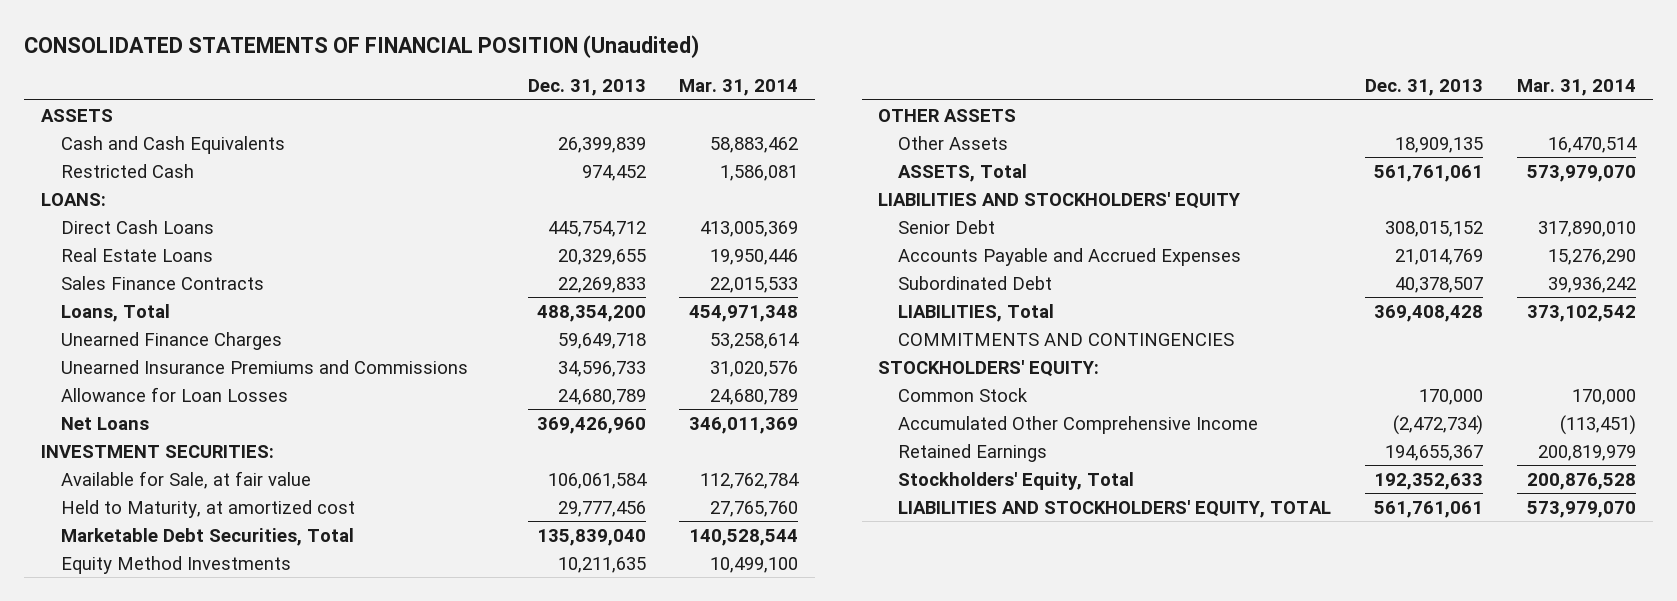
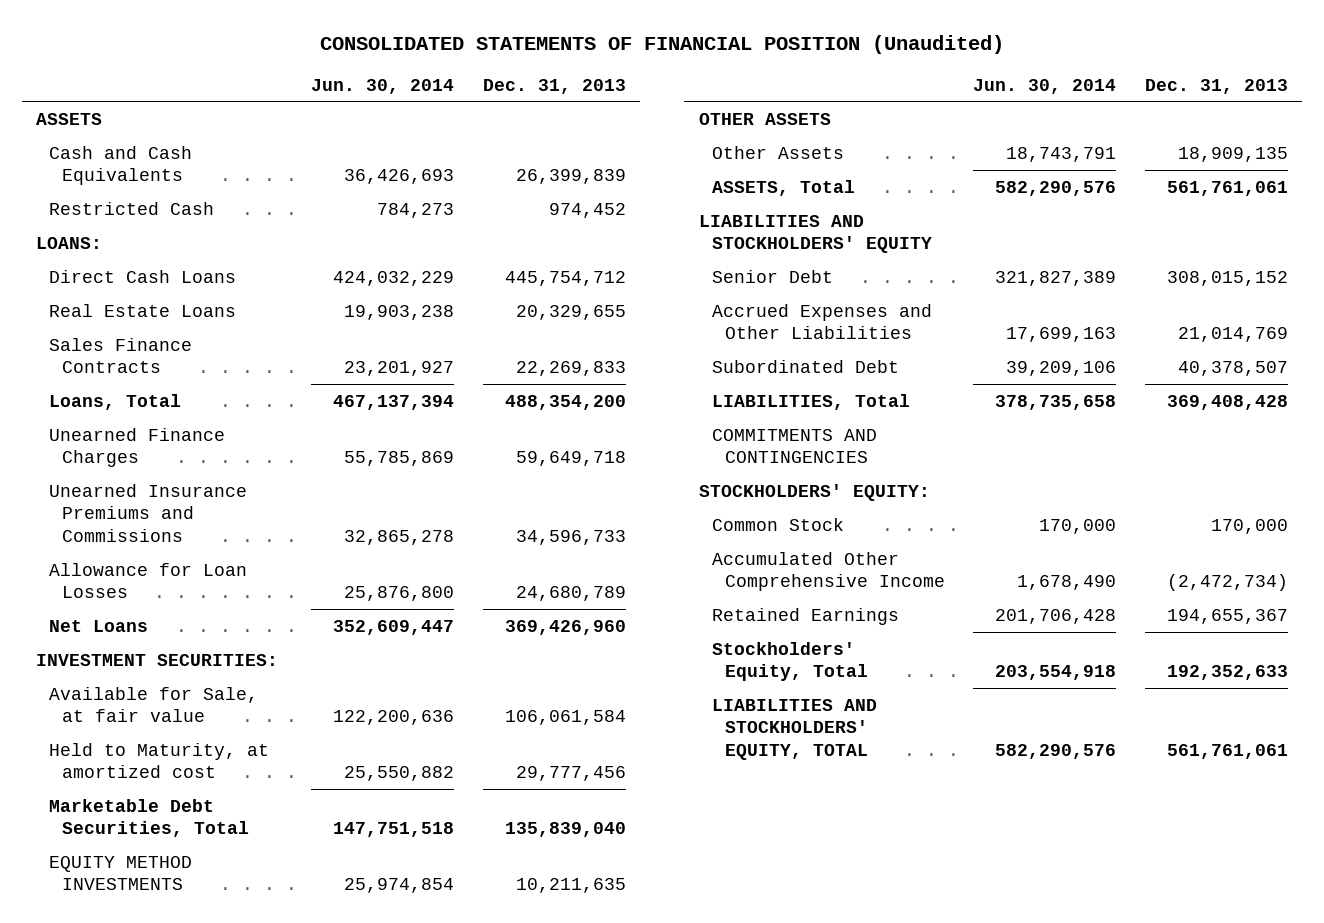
[679,79,799,97] Mar. 31, 2014 -> none
none -> [310,78,454,94] Jun. 30, 2014
[60,555,291,574] Equity Method Investments -> [49,855,193,891] EQUITY METHOD INVESTMENTS
[898,247,1242,266] Accounts Payable and Accrued Expenses -> [711,303,932,340] Accrued Expenses and Other Liabilities

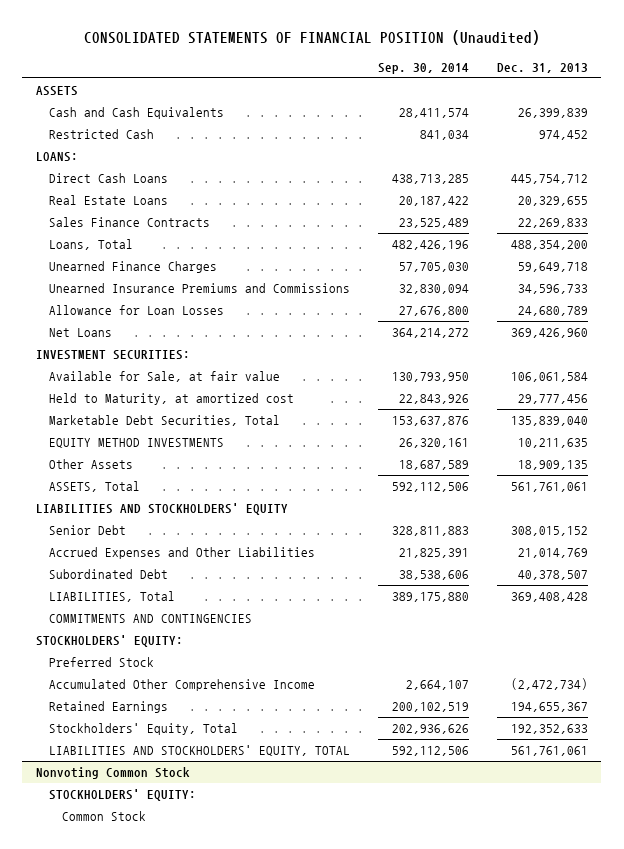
[310,78,454,94] Jun. 30, 2014 -> none
none -> [377,62,469,74] Sep. 30, 2014
[698,112,831,125] OTHER ASSETS -> none
[711,517,844,531] Common Stock -> none
none -> [49,657,155,668] Preferred Stock
none -> [36,767,191,780] Nonvoting Common Stock
none -> [49,789,197,802] STOCKHOLDERS' EQUITY:
none -> [62,811,147,822] Common Stock

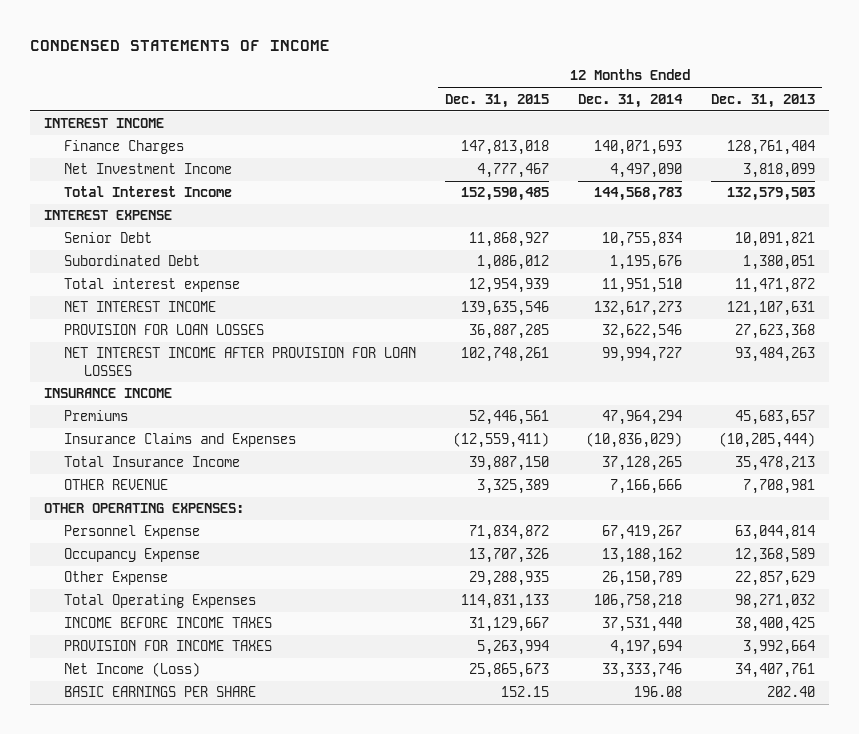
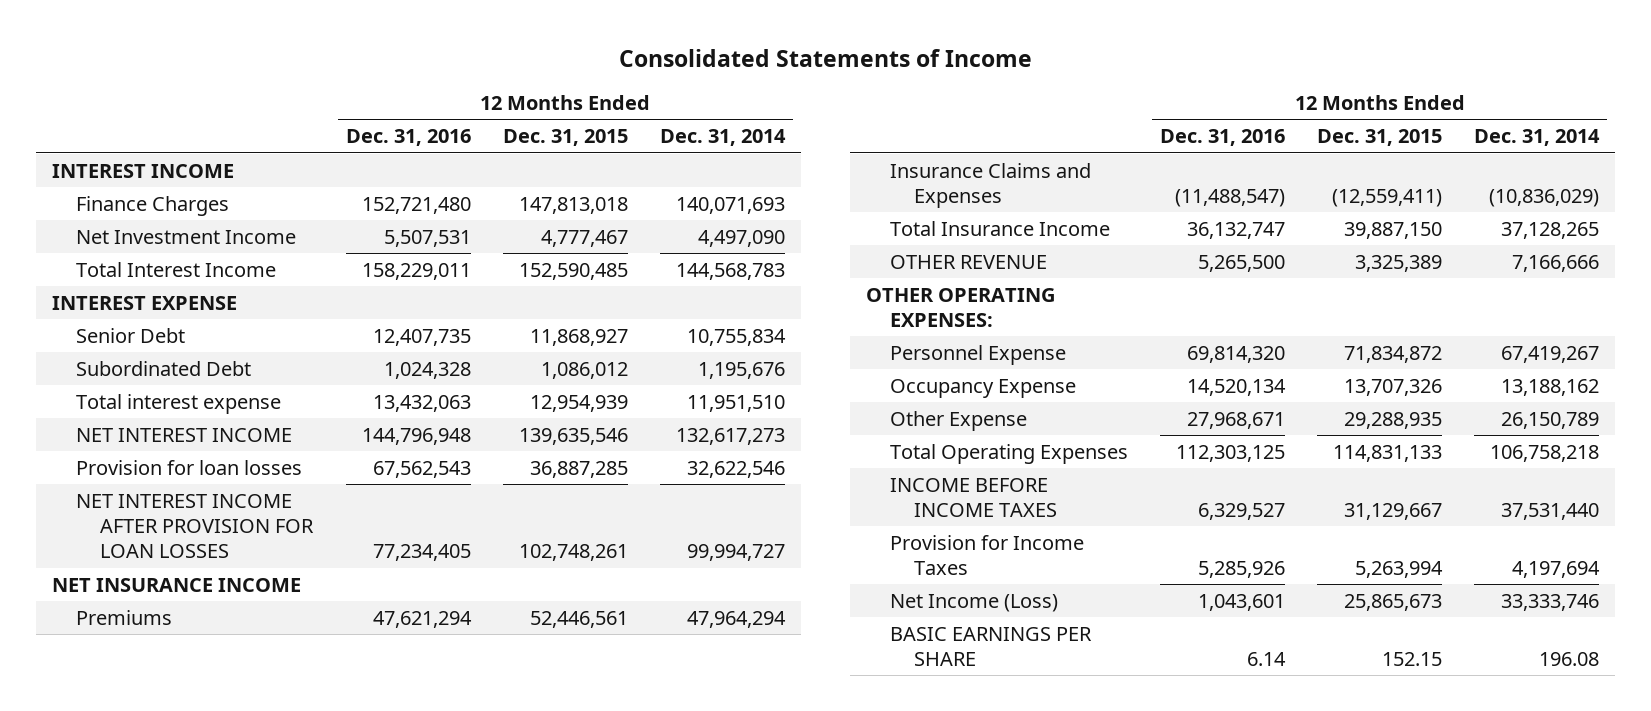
[30,39,331,51] CONDENSED STATEMENTS OF INCOME -> [618,48,1032,67] Consolidated Statements of Income
[710,93,815,108] Dec. 31, 2013 -> none
none -> [345,129,471,147] Dec. 31, 2016
[64,324,265,336] PROVISION FOR LOAN LOSSES -> [75,459,302,475] Provision for loan losses
[44,388,173,399] INSURANCE INCOME -> [51,577,301,592] NET INSURANCE INCOME
[64,640,273,652] PROVISION FOR INCOME TAXES -> [890,534,1085,576] Provision for Income Taxes

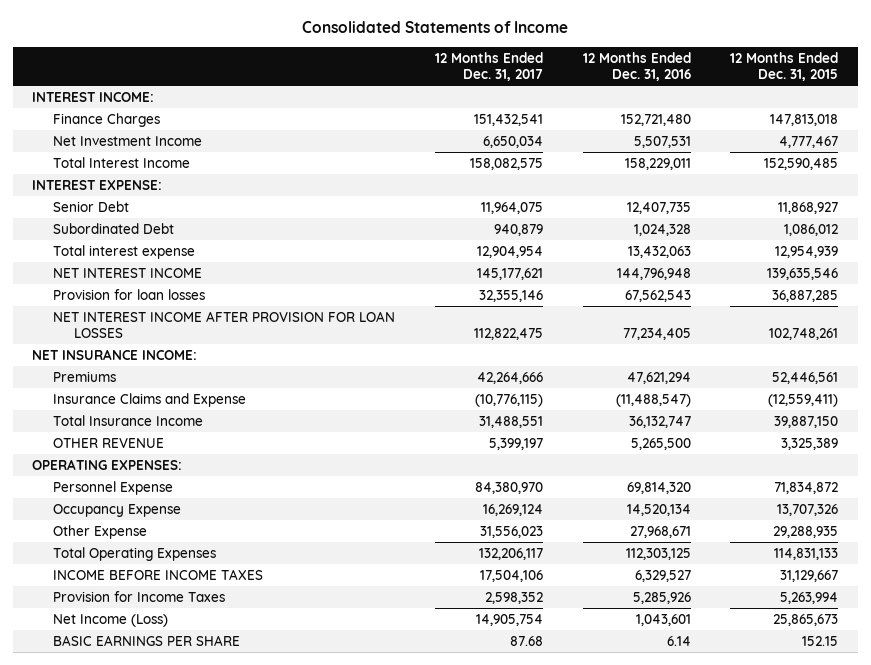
[659,129,786,147] Dec. 31, 2014 -> none
none -> [434,51,543,82] 12 Months Ended Dec. 31, 2017
[51,163,234,178] INTEREST INCOME -> [32,91,155,102] INTEREST INCOME:
[51,295,237,310] INTEREST EXPENSE -> [32,179,163,190] INTEREST EXPENSE:
[51,577,301,592] NET INSURANCE INCOME -> [32,348,198,360] NET INSURANCE INCOME:
[890,162,1092,209] Insurance Claims and Expenses -> [53,392,247,407] Insurance Claims and Expense
[866,287,1056,328] OTHER OPERATING EXPENSES: -> [32,458,183,470] OPERATING EXPENSES:

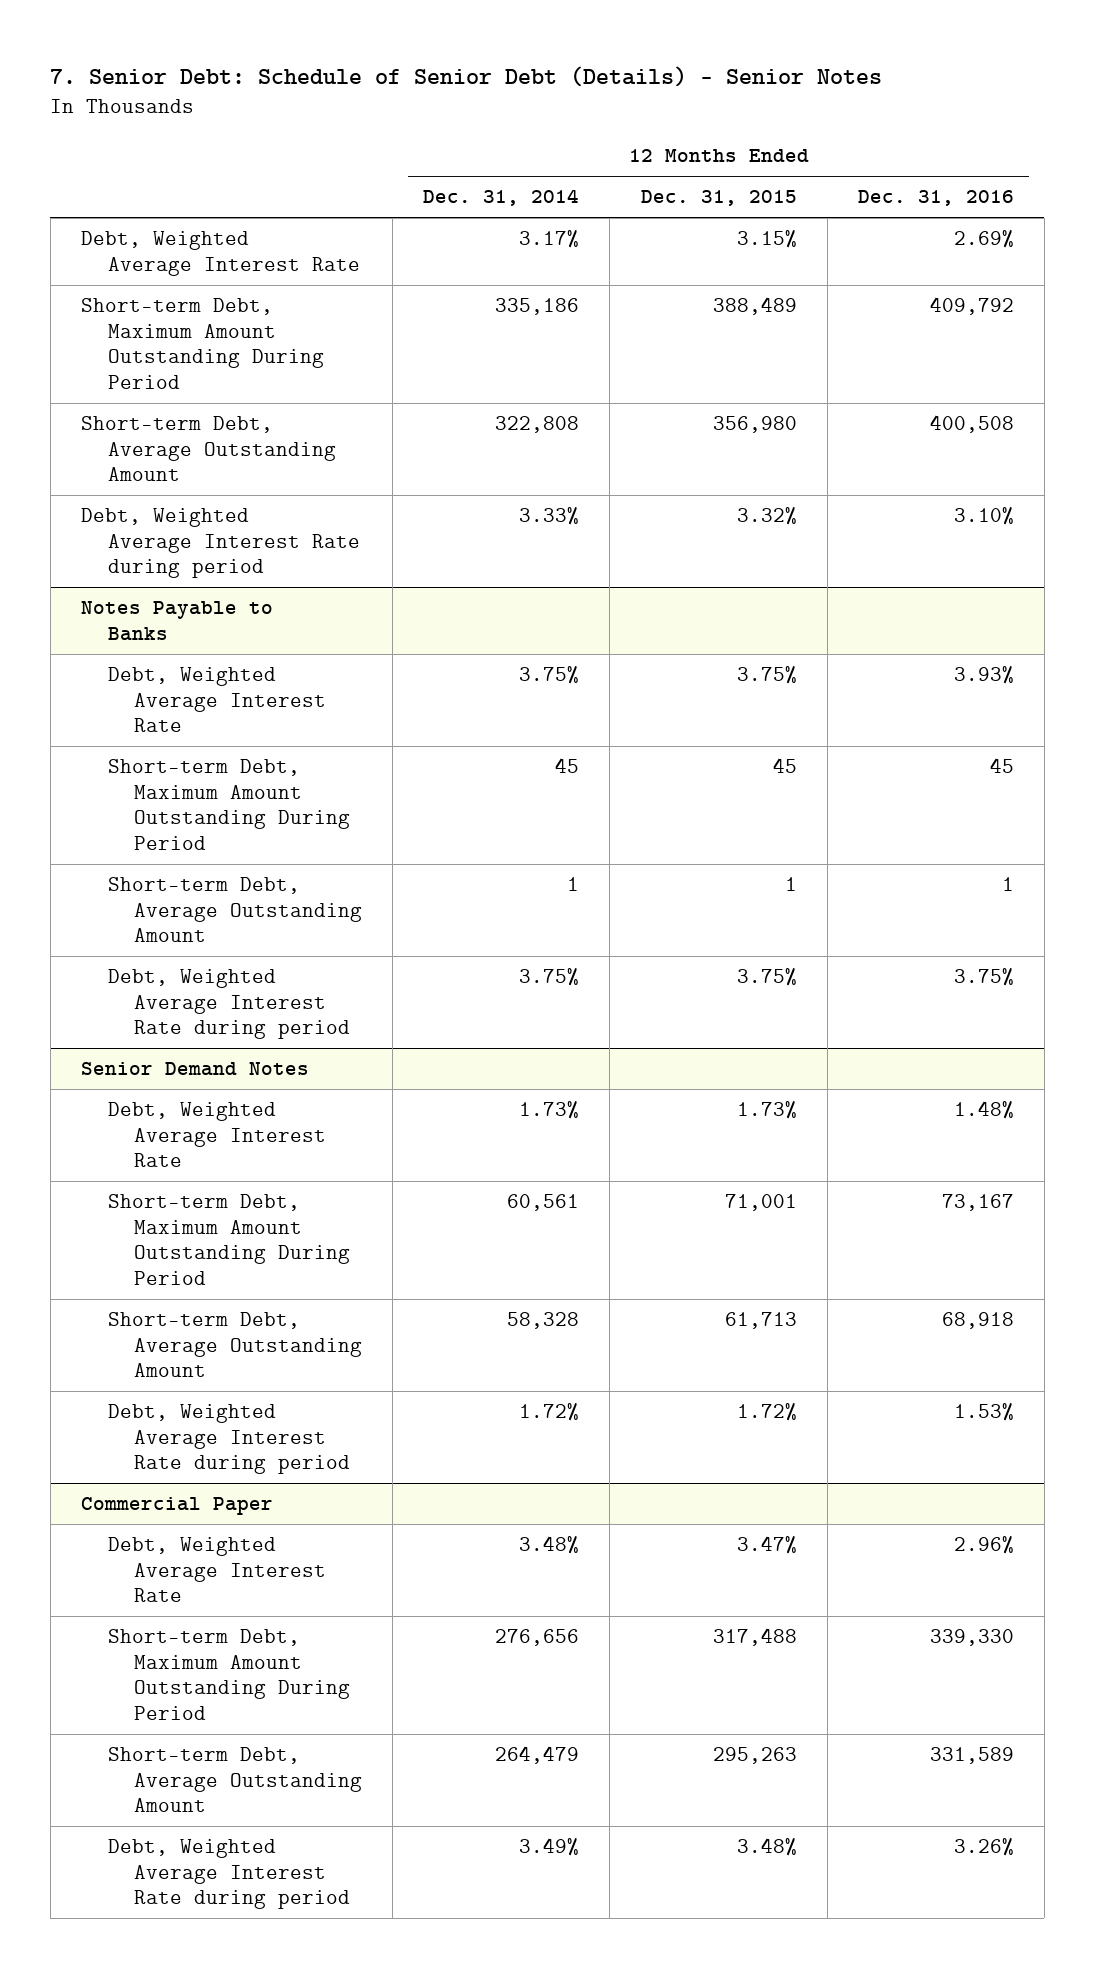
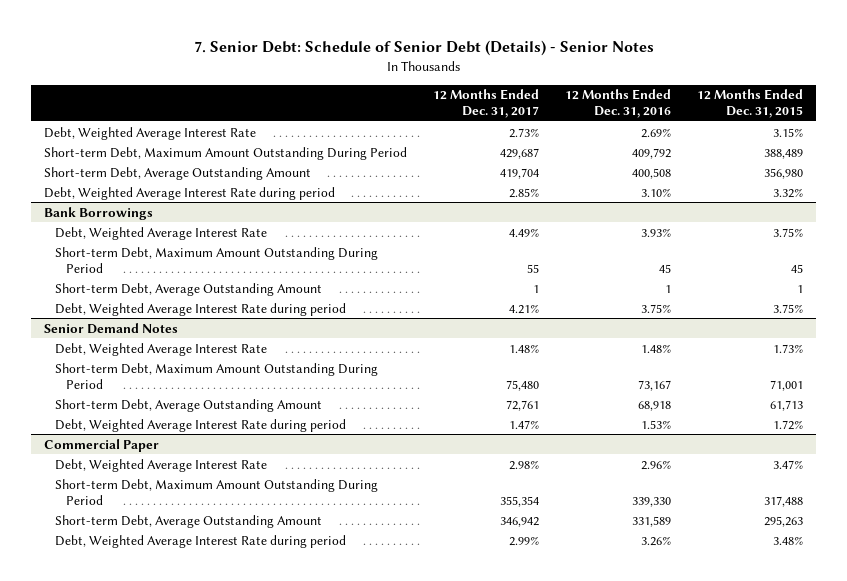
[423,189,580,207] Dec. 31, 2014 -> none
none -> [433,89,540,119] 12 Months Ended Dec. 31, 2017
[80,601,273,641] Notes Payable to Banks -> [44,206,154,220] Bank Borrowings

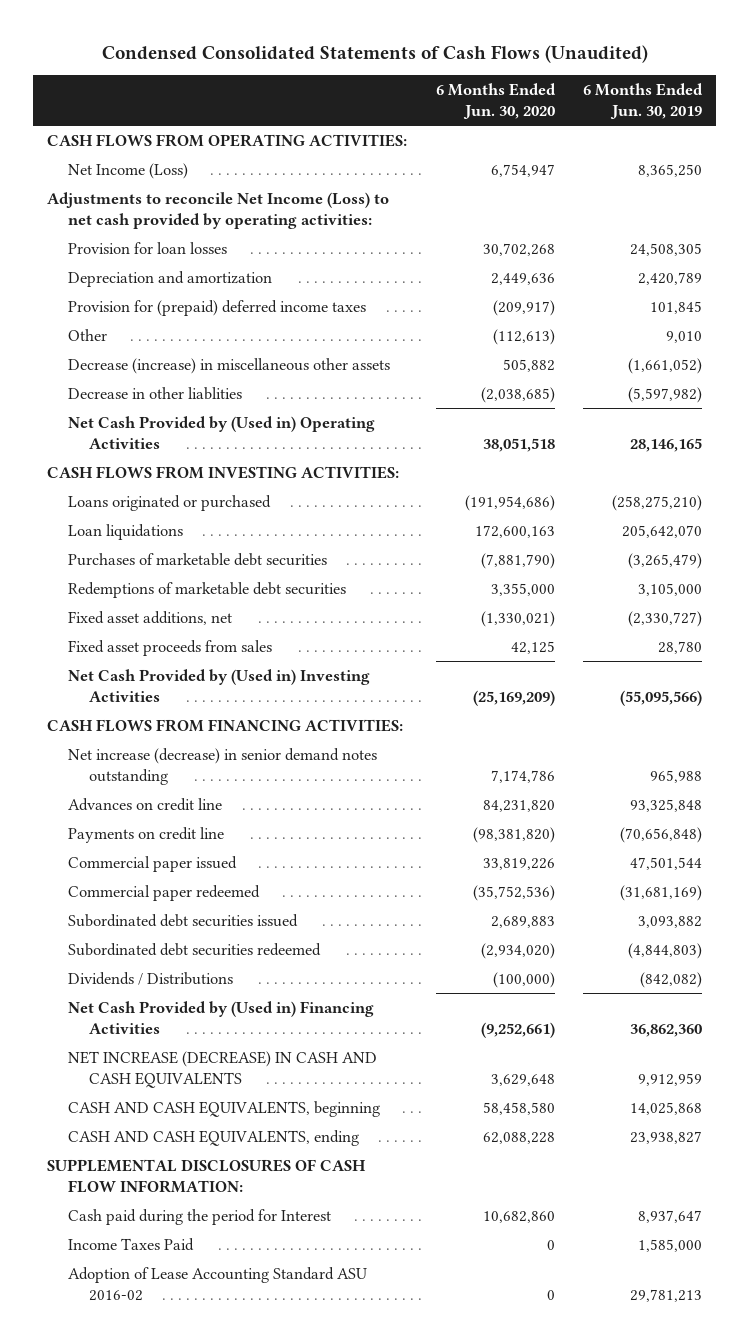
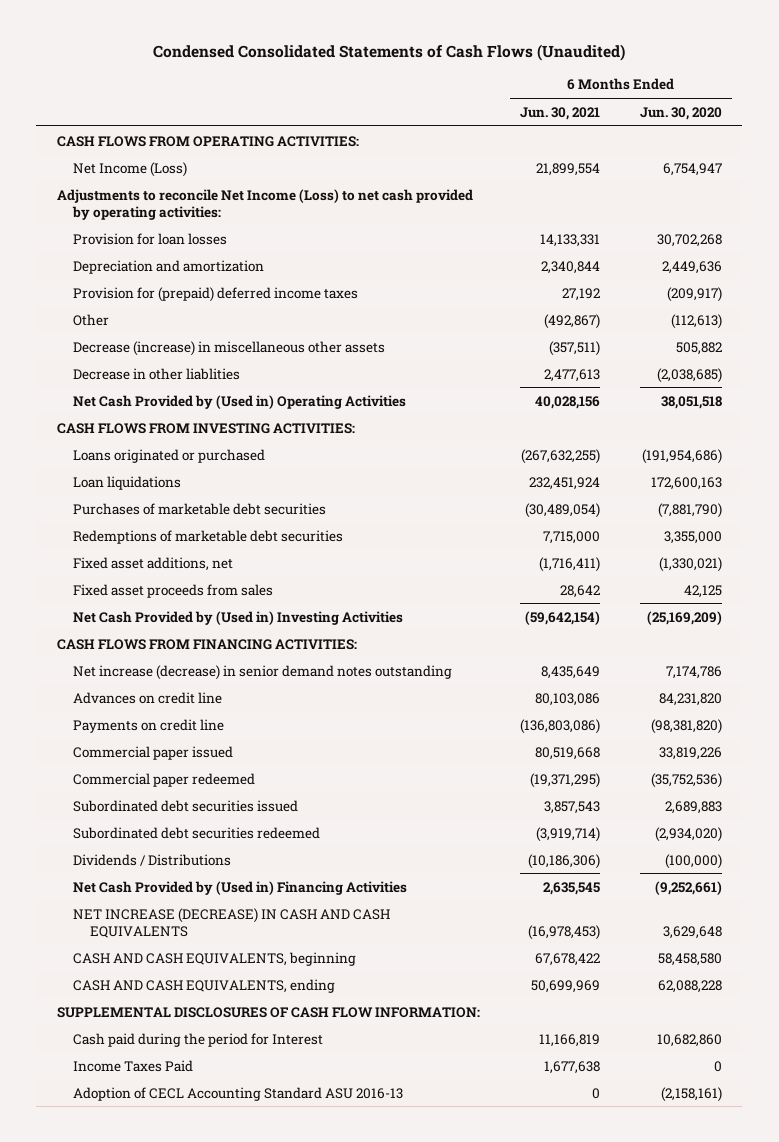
[583,82,704,119] 6 Months Ended Jun. 30, 2019 -> none
none -> [519,106,600,120] Jun. 30, 2021
[68,1267,368,1301] Adoption of Lease Accounting Standard ASU 2016-02 -> [73,1086,404,1101] Adoption of CECL Accounting Standard ASU 2016-13
[546,1289,555,1300] 0 -> [661,1086,723,1102] (2,158,161)

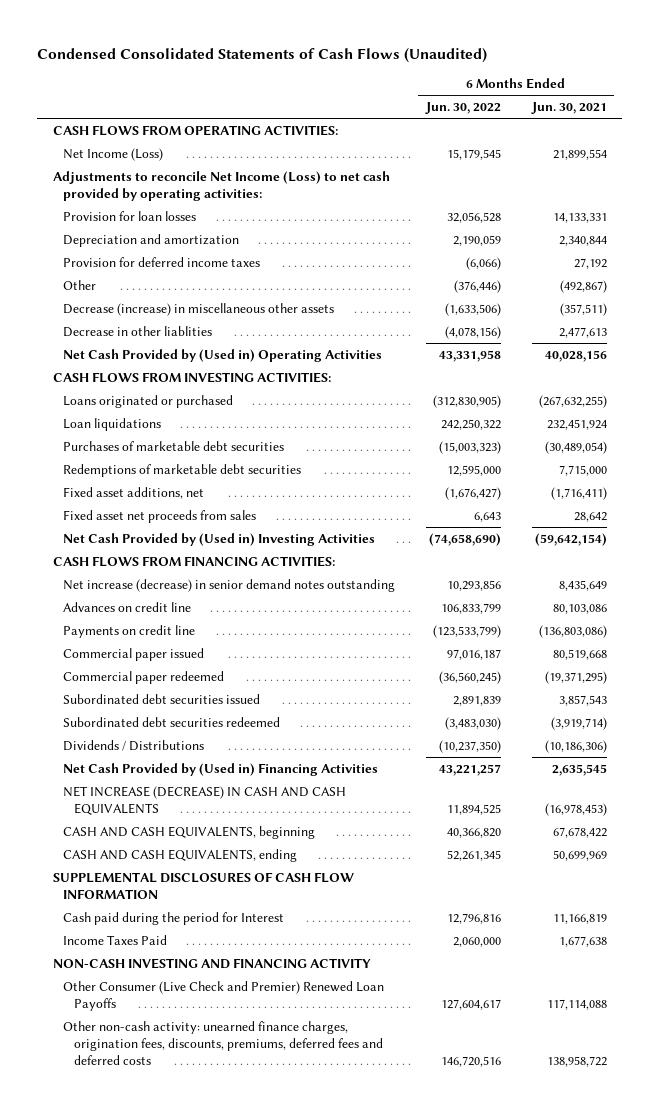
[640,106,723,120] Jun. 30, 2020 -> none
none -> [424,102,501,115] Jun. 30, 2022
[73,286,359,302] Provision for (prepaid) deferred income taxes -> [63,256,261,267] Provision for deferred income taxes
[73,583,274,598] Fixed asset proceeds from sales -> [63,509,257,523] Fixed asset net proceeds from sales
[56,1006,480,1018] SUPPLEMENTAL DISCLOSURES OF CASH FLOW INFORMATION: -> [52,871,354,899] SUPPLEMENTAL DISCLOSURES OF CASH FLOW INFORMATION
[73,1086,404,1101] Adoption of CECL Accounting Standard ASU 2016-13 -> none
none -> [52,957,371,969] NON-CASH INVESTING AND FINANCING ACTIVITY
none -> [63,980,385,1011] Other Consumer (Live Check and Premier) Renewed Loan Payoffs
none -> [63,1020,383,1065] Other non-cash activity: unearned finance charges, origination fees, discounts, premiums, deferred fees and deferred costs

